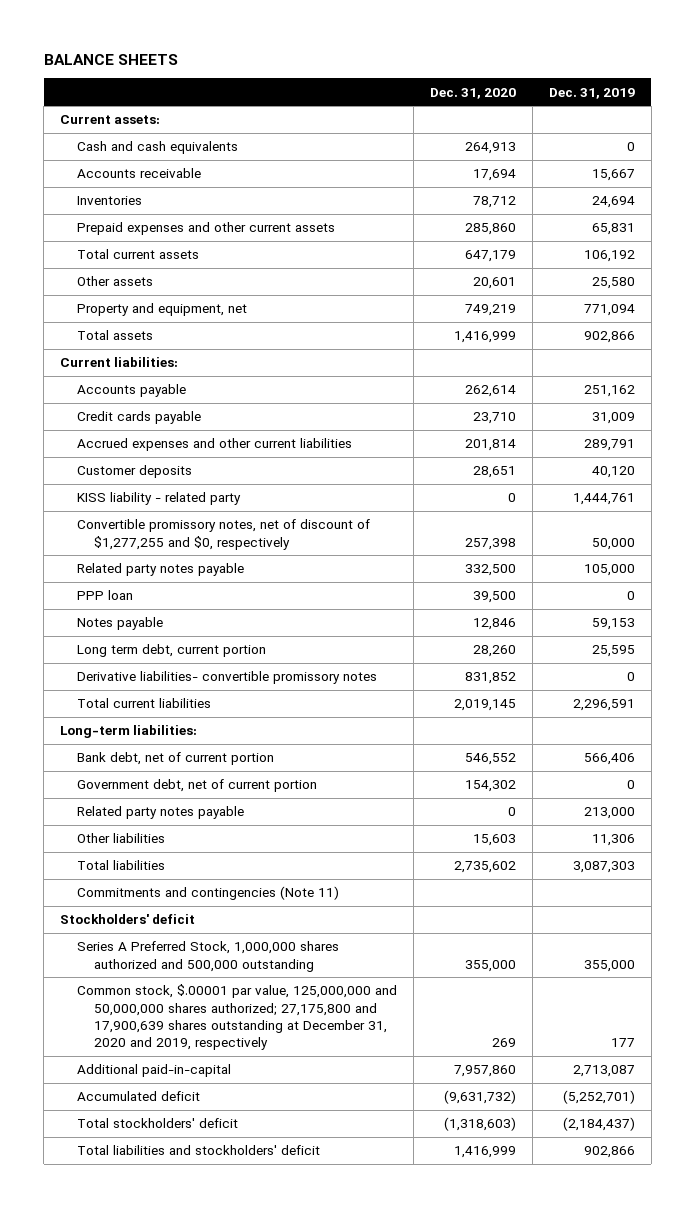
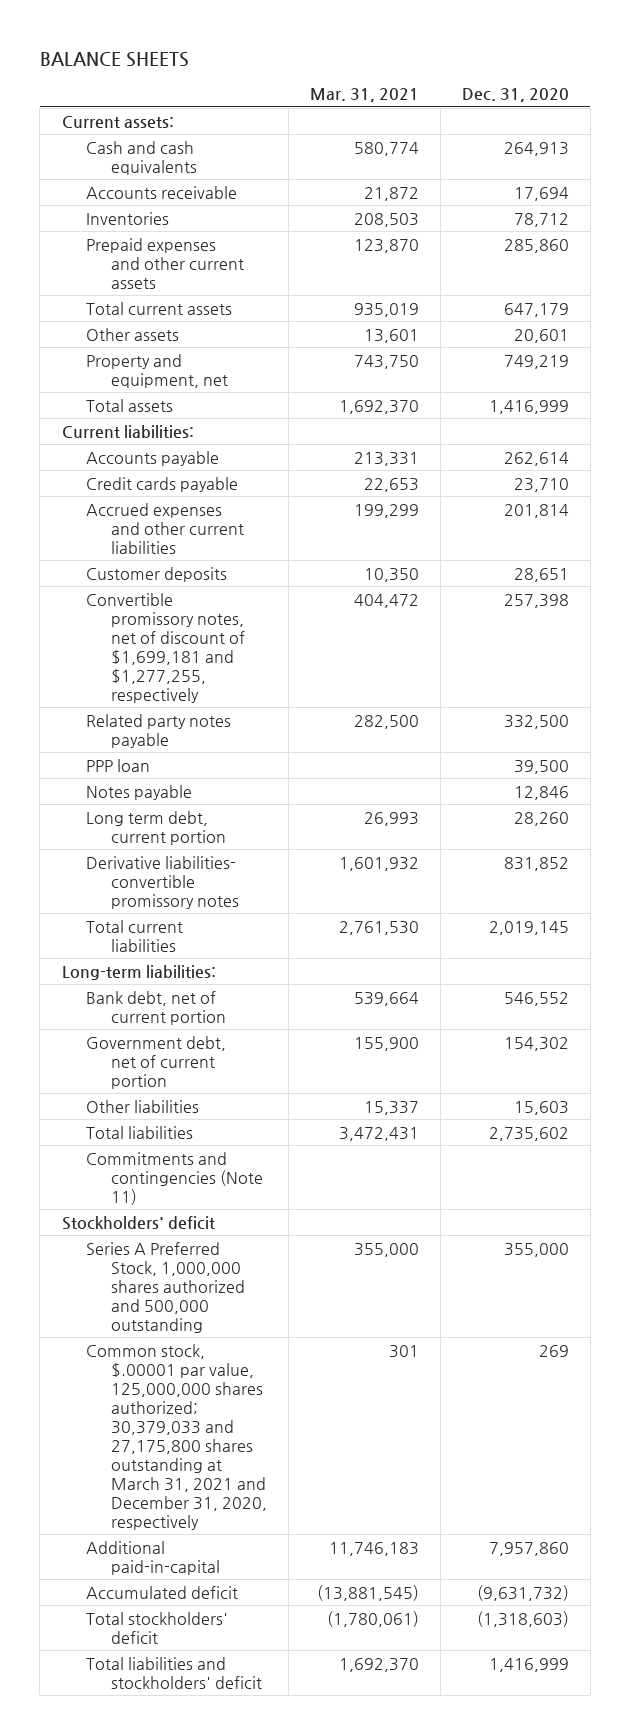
[548,87,635,99] Dec. 31, 2019 -> none
none -> [309,87,419,102] Mar. 31, 2021
[77,492,242,506] KISS liability - related party -> none
[77,519,371,550] Convertible promissory notes, net of discount of $1,277,255 and $0, respectively -> [86,592,245,703] Convertible promissory notes, net of discount of $1,699,181 and $1,277,255, respectively
[77,806,245,820] Related party notes payable -> none
[77,984,398,1050] Common stock, $.00001 par value, 125,000,000 and 50,000,000 shares authorized; 27,175,800 and 17,900,639 shares outstanding at December 31, 2020 and 2019, respectively -> [86,1343,267,1530] Common stock, $.00001 par value, 125,000,000 shares authorized; 30,379,033 and 27,175,800 shares outstanding at March 31, 2021 and December 31, 2020, respectively

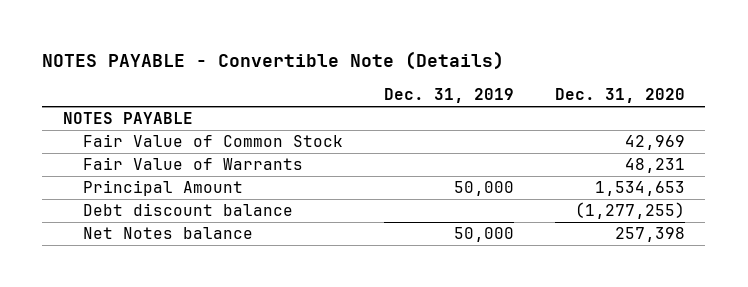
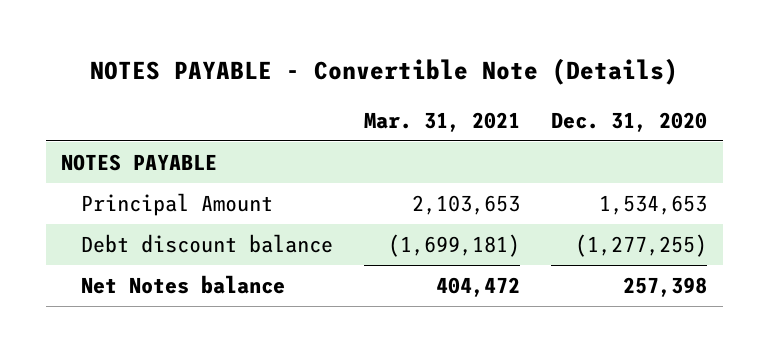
[384,88,515,104] Dec. 31, 2019 -> none
none -> [364,111,521,132] Mar. 31, 2021
[83,134,344,148] Fair Value of Common Stock -> none
[83,157,304,171] Fair Value of Warrants -> none

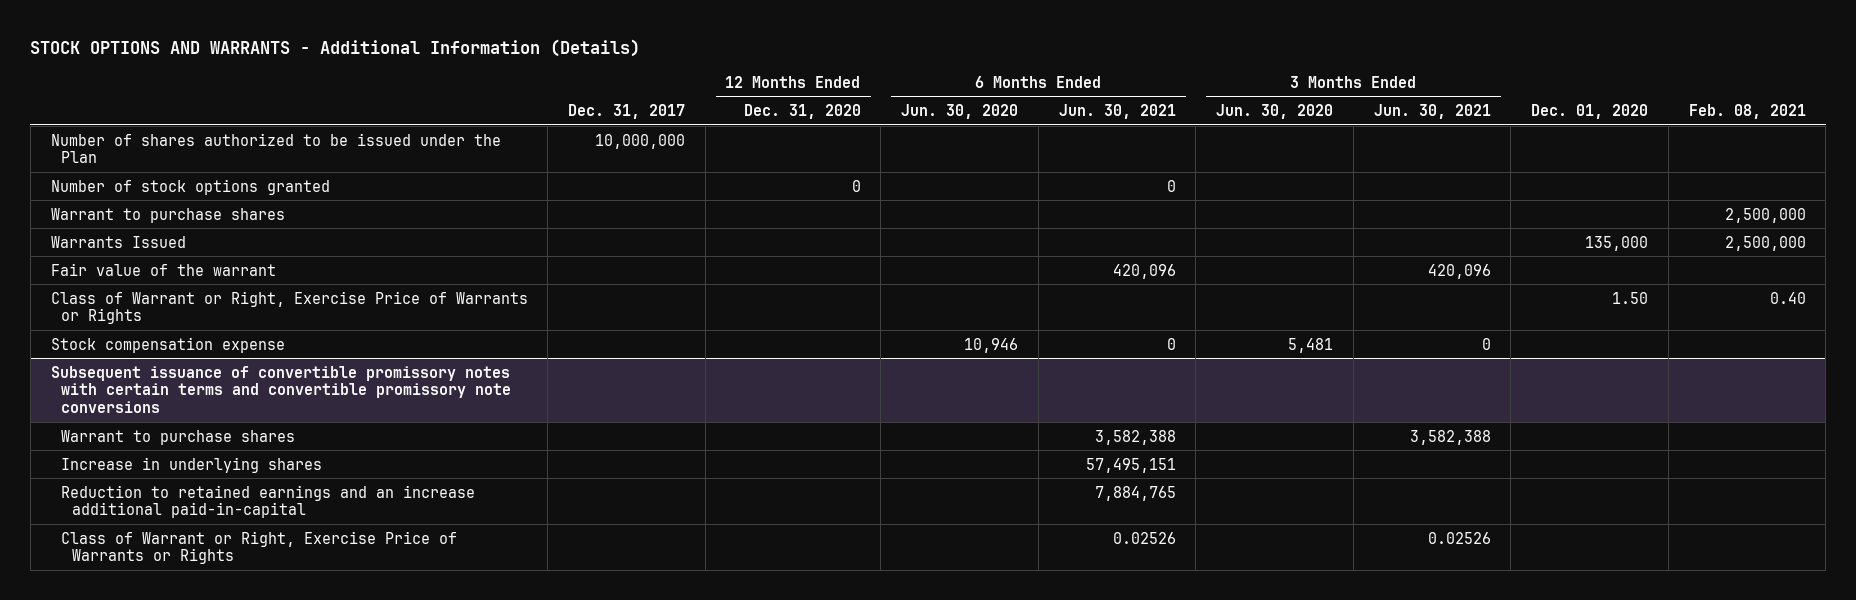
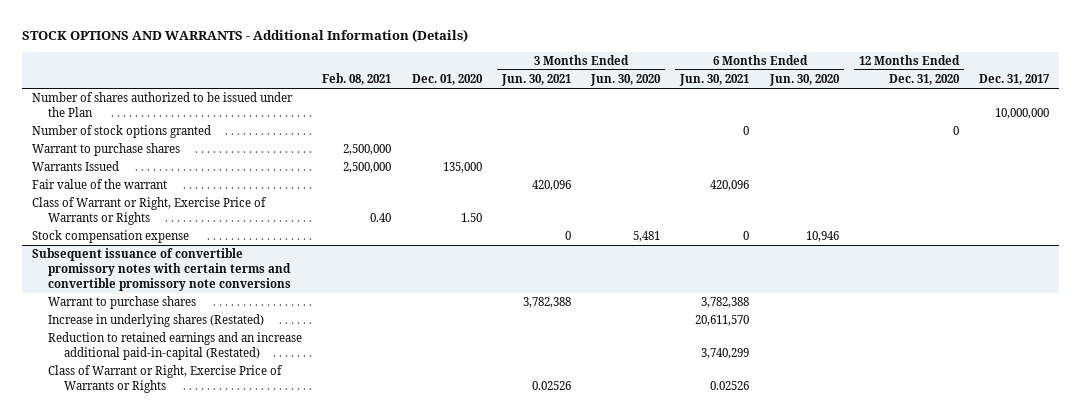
[1094,429,1176,445] 3,582,388 -> [701,297,750,309] 3,782,388
[1409,429,1491,445] 3,582,388 -> [522,297,571,309] 3,782,388
[61,456,323,473] Increase in underlying shares -> [48,314,265,328] Increase in underlying shares (Restated)
[1085,457,1176,473] 57,495,151 -> [695,315,750,327] 20,611,570
[61,484,476,519] Reduction to retained earnings and an increase additional paid-in-capital -> [48,332,303,361] Reduction to retained earnings and an increase additional paid-in-capital (Restated)
[1094,485,1176,501] 7,884,765 -> [701,348,750,360] 3,740,299

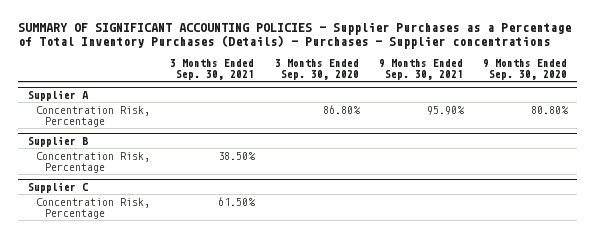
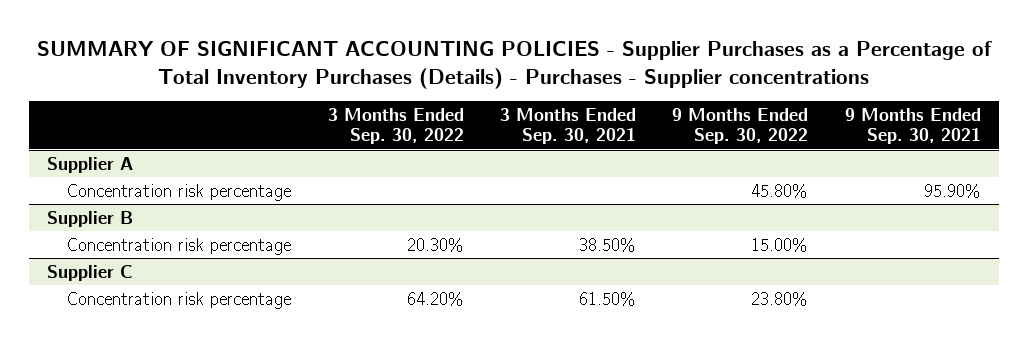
[274,58,359,81] 3 Months Ended Sep. 30, 2020 -> none
[482,58,567,81] 9 Months Ended Sep. 30, 2020 -> none
none -> [327,107,464,145] 3 Months Ended Sep. 30, 2022
none -> [672,107,809,145] 9 Months Ended Sep. 30, 2022
[36,105,151,127] Concentration Risk, Percentage -> [66,183,292,201] Concentration risk percentage
[36,151,151,173] Concentration Risk, Percentage -> [66,237,292,255] Concentration risk percentage
[36,197,151,219] Concentration Risk, Percentage -> [66,291,292,309] Concentration risk percentage

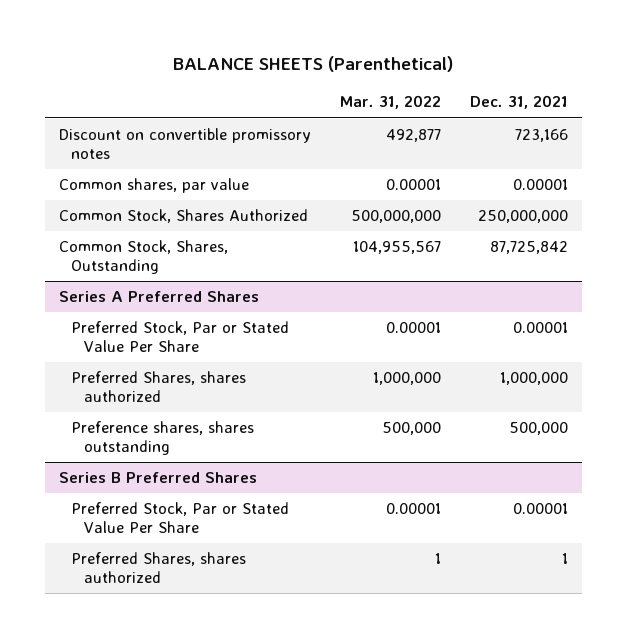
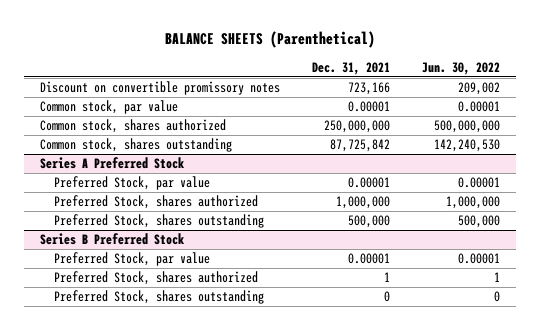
[339,95,441,110] Mar. 31, 2022 -> none
none -> [421,61,500,75] Jun. 30, 2022
[59,178,250,194] Common shares, par value -> [39,100,178,115] Common stock, par value
[59,209,309,224] Common Stock, Shares Authorized -> [39,119,226,134] Common stock, shares authorized
[59,240,229,274] Common Stock, Shares, Outstanding -> [39,138,232,153] Common stock, shares outstanding
[59,291,260,303] Series A Preferred Shares -> [39,157,184,170] Series A Preferred Stock
[71,321,290,352] Preferred Stock, Par or Stated Value Per Share -> [53,176,210,191] Preferred Stock, par value
[71,371,247,402] Preferred Shares, shares authorized -> [53,195,258,210] Preferred Stock, shares authorized
[71,421,255,455] Preference shares, shares outstanding -> [53,214,264,229] Preferred Stock, shares outstanding
[59,472,258,484] Series B Preferred Shares -> [39,233,184,246] Series B Preferred Stock
[71,502,290,533] Preferred Stock, Par or Stated Value Per Share -> [53,252,210,267] Preferred Stock, par value
[71,552,247,583] Preferred Shares, shares authorized -> [53,271,258,286] Preferred Stock, shares authorized
none -> [53,290,264,305] Preferred Stock, shares outstanding

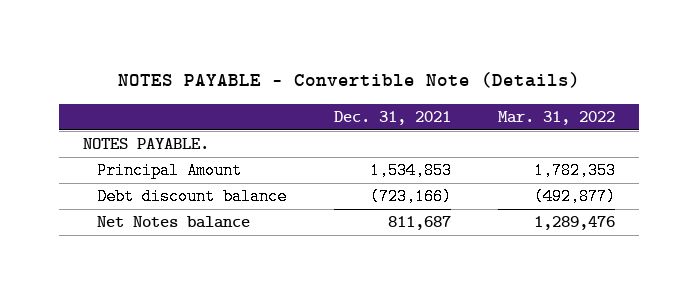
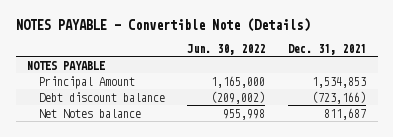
[498,110,616,125] Mar. 31, 2022 -> none
none -> [187,43,266,55] Jun. 30, 2022
[82,138,209,150] NOTES PAYABLE. -> [27,60,106,70] NOTES PAYABLE

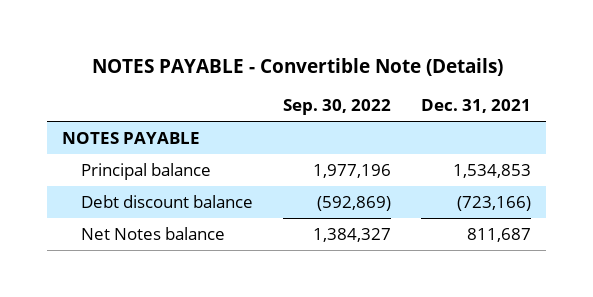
[187,43,266,55] Jun. 30, 2022 -> none
none -> [282,99,391,116] Sep. 30, 2022
[38,75,135,89] Principal Amount -> [80,162,211,180] Principal balance

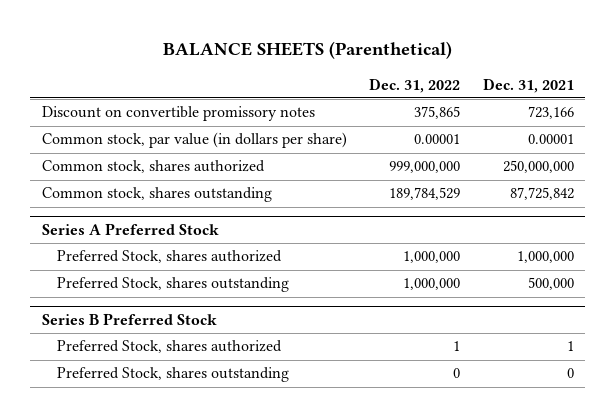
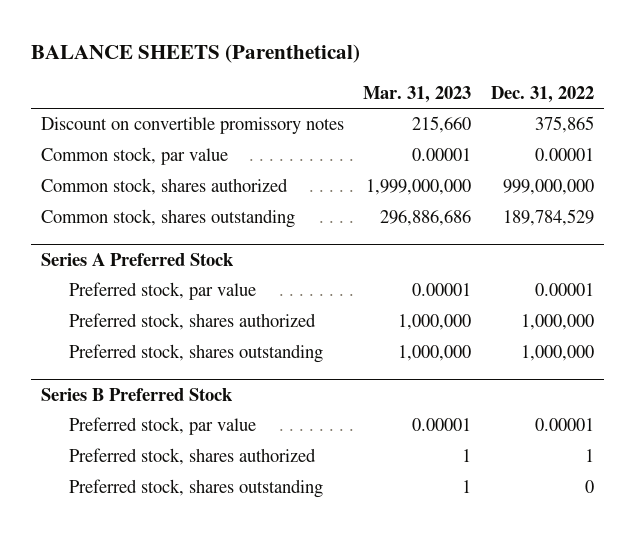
[482,77,574,93] Dec. 31, 2021 -> none
none -> [363,85,472,103] Mar. 31, 2023
[41,132,347,149] Common stock, par value (in dollars per share) -> [40,147,228,166] Common stock, par value
none -> [68,282,256,301] Preferred stock, par value
[57,250,283,264] Preferred Stock, shares authorized -> [68,313,316,331] Preferred stock, shares authorized
[57,277,290,293] Preferred Stock, shares outstanding -> [68,344,323,364] Preferred stock, shares outstanding
none -> [68,417,256,436] Preferred stock, par value
[57,340,283,354] Preferred Stock, shares authorized -> [68,448,316,466] Preferred stock, shares authorized
[57,367,290,383] Preferred Stock, shares outstanding -> [68,479,323,499] Preferred stock, shares outstanding

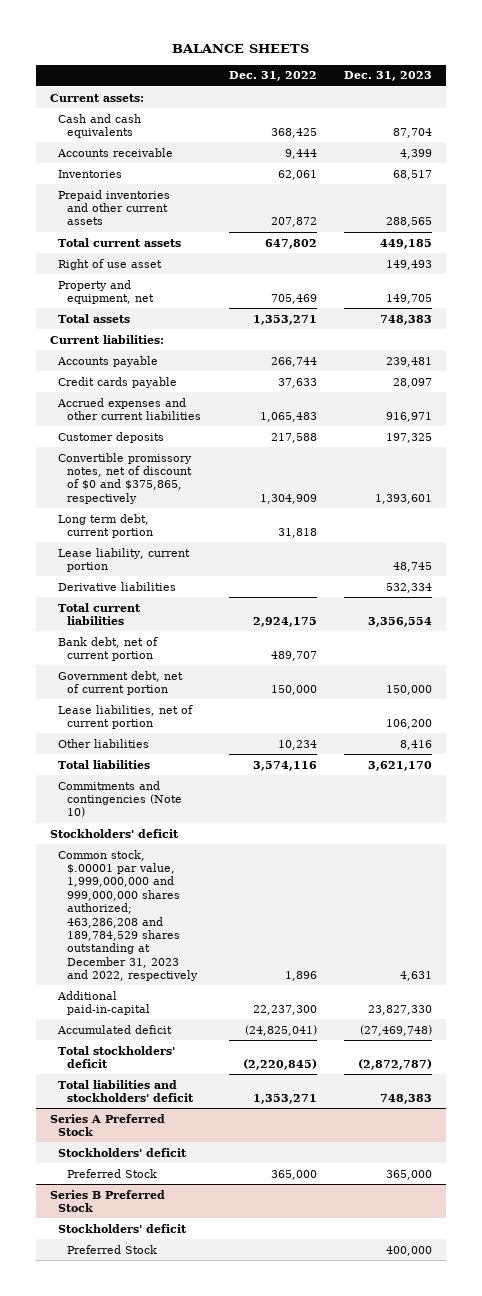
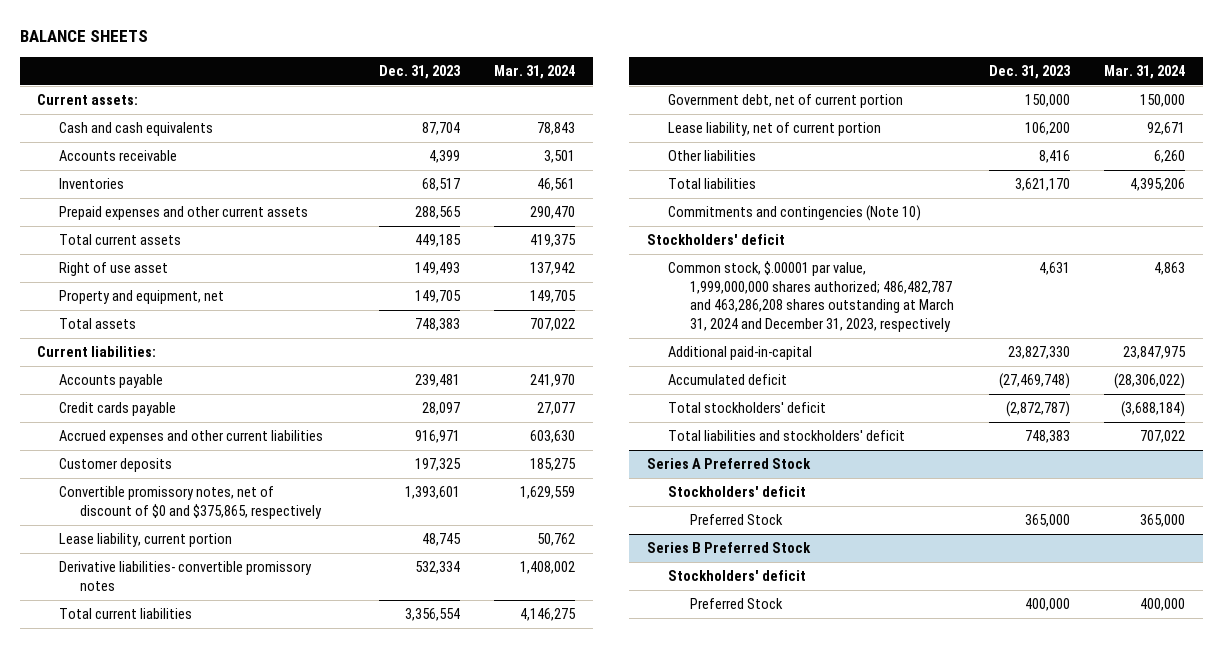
[228,71,317,82] Dec. 31, 2022 -> none
none -> [494,65,576,80] Mar. 31, 2024
[58,189,171,226] Prepaid inventories and other current assets -> [58,206,308,221] Prepaid expenses and other current assets
[58,513,153,538] Long term debt, current portion -> none
[58,581,177,591] Derivative liabilities -> [58,561,312,591] Derivative liabilities- convertible promissory notes
[58,636,159,661] Bank debt, net of current portion -> none
[58,704,194,729] Lease liabilities, net of current portion -> [668,122,882,137] Lease liability, net of current portion
[58,849,198,982] Common stock, $.00001 par value, 1,999,000,000 and 999,000,000 shares authorized; 463,286,208 and 189,784,529 shares outstanding at December 31, 2023 and 2022, respectively -> [668,261,955,333] Common stock, $.00001 par value, 1,999,000,000 shares authorized; 486,482,787 and 463,286,208 shares outstanding at March 31, 2024 and December 31, 2023, respectively

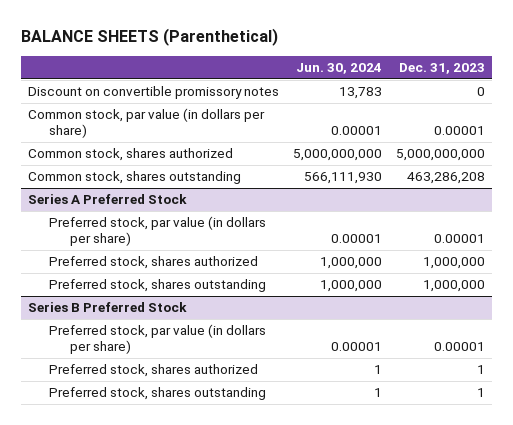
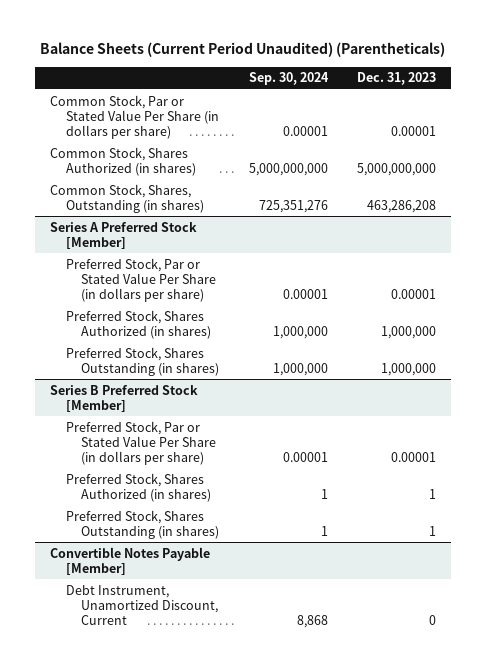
[20,28,278,47] BALANCE SHEETS (Parenthetical) -> [40,42,446,58] Balance Sheets (Current Period Unaudited) (Parentheticals)
[295,63,382,75] Jun. 30, 2024 -> none
none -> [248,72,329,86] Sep. 30, 2024
[27,86,279,100] Discount on convertible promissory notes -> none
[27,108,265,139] Common stock, par value (in dollars per share) -> [49,94,219,139] Common Stock, Par or Stated Value Per Share (in dollars per share)
[27,148,233,162] Common stock, shares authorized -> [49,146,196,176] Common Stock, Shares Authorized (in shares)
[27,171,241,185] Common stock, shares outstanding -> [49,183,204,213] Common Stock, Shares, Outstanding (in shares)
[27,194,187,205] Series A Preferred Stock -> [49,221,197,249] Series A Preferred Stock [Member]
[48,216,266,247] Preferred stock, par value (in dollars per share) -> [65,257,217,302] Preferred Stock, Par or Stated Value Per Share (in dollars per share)
[48,256,258,270] Preferred stock, shares authorized -> [65,309,212,339] Preferred Stock, Shares Authorized (in shares)
[48,279,266,293] Preferred stock, shares outstanding -> [65,346,220,376] Preferred Stock, Shares Outstanding (in shares)
[27,302,187,313] Series B Preferred Stock -> [49,384,198,412] Series B Preferred Stock [Member]
[48,324,266,355] Preferred stock, par value (in dollars per share) -> [65,420,217,465] Preferred Stock, Par or Stated Value Per Share (in dollars per share)
[48,364,258,378] Preferred stock, shares authorized -> [65,472,212,502] Preferred Stock, Shares Authorized (in shares)
[48,387,266,401] Preferred stock, shares outstanding -> [65,509,220,539] Preferred Stock, Shares Outstanding (in shares)
none -> [49,546,210,575] Convertible Notes Payable [Member]
none -> [65,584,219,625] Debt Instrument, Unamortized Discount, Current

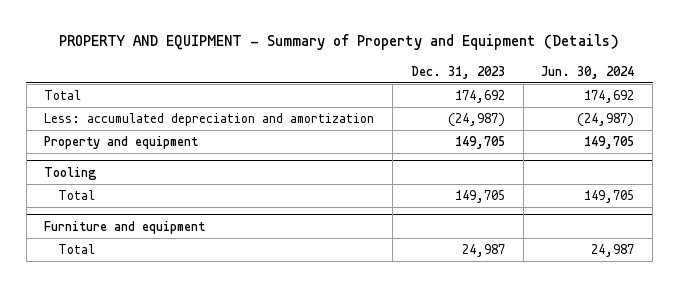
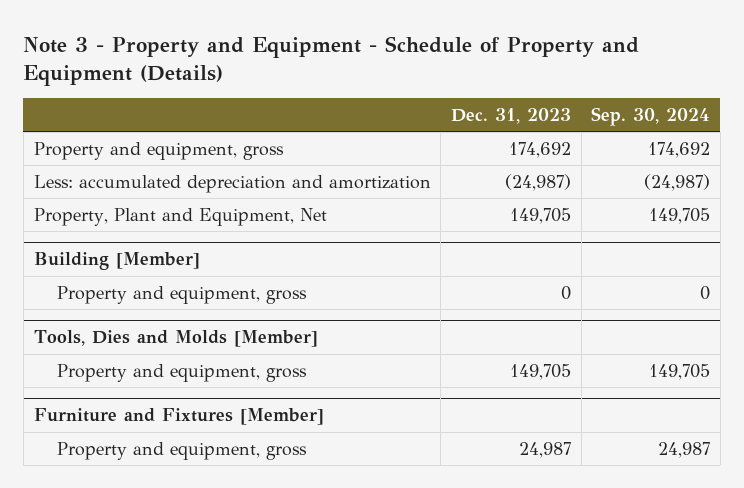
[59,34,620,51] PROPERTY AND EQUIPMENT - Summary of Property and Equipment (Details) -> [23,35,640,86] Note 3 - Property and Equipment - Schedule of Property and Equipment (Details)
[541,65,635,79] Jun. 30, 2024 -> none
none -> [591,106,711,126] Sep. 30, 2024
[44,90,82,101] Total -> [33,141,284,160] Property and equipment, gross
[44,221,206,235] Furniture and equipment -> none
[44,136,199,150] Property and equipment -> [33,207,327,226] Property, Plant and Equipment, Net
none -> [33,252,200,271] Building [Member]
none -> [57,285,308,304] Property and equipment, gross
[44,167,98,181] Tooling -> [33,330,318,348] Tools, Dies and Molds [Member]
[57,190,95,201] Total -> [57,363,308,382] Property and equipment, gross
none -> [33,408,324,426] Furniture and Fixtures [Member]
[57,244,95,255] Total -> [57,441,308,460] Property and equipment, gross

